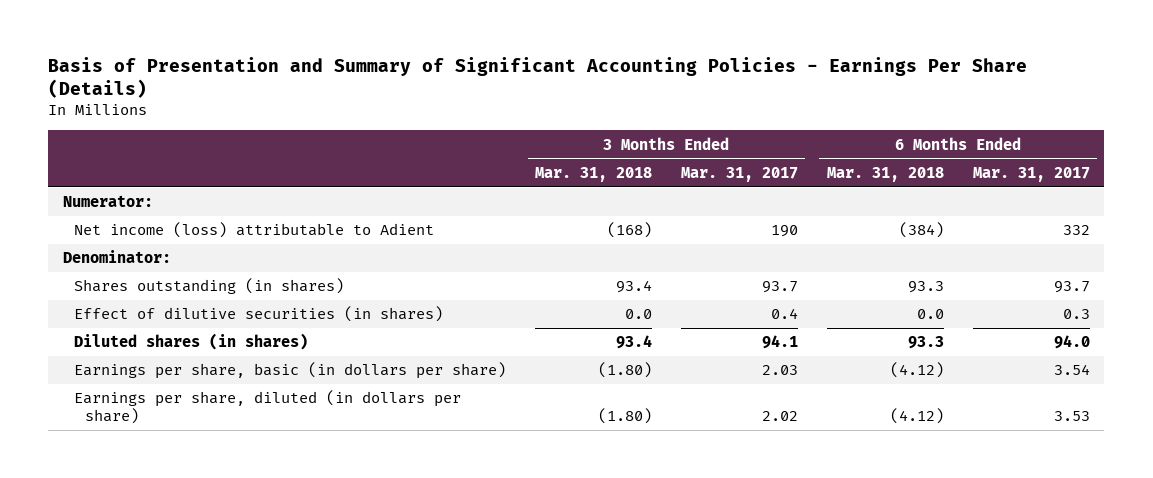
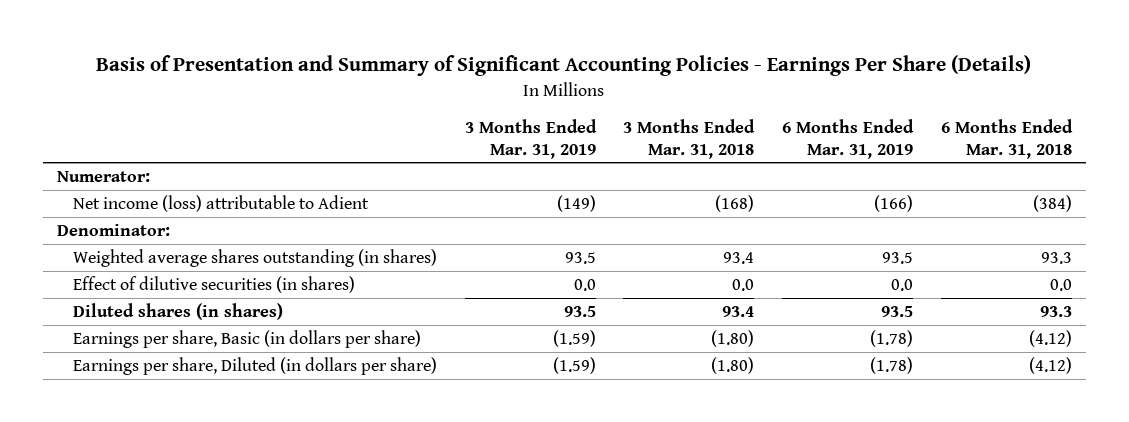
[680,166,798,182] Mar. 31, 2017 -> none
[972,166,1090,182] Mar. 31, 2017 -> none
none -> [464,118,597,159] 3 Months Ended Mar. 31, 2019
none -> [782,118,915,159] 6 Months Ended Mar. 31, 2019
[73,278,344,295] Shares outstanding (in shares) -> [72,248,437,267] Weighted average shares outstanding (in shares)
[73,362,506,380] Earnings per share, basic (in dollars per share) -> [72,329,421,348] Earnings per share, Basic (in dollars per share)
[73,390,461,424] Earnings per share, diluted (in dollars per share) -> [72,356,437,375] Earnings per share, Diluted (in dollars per share)

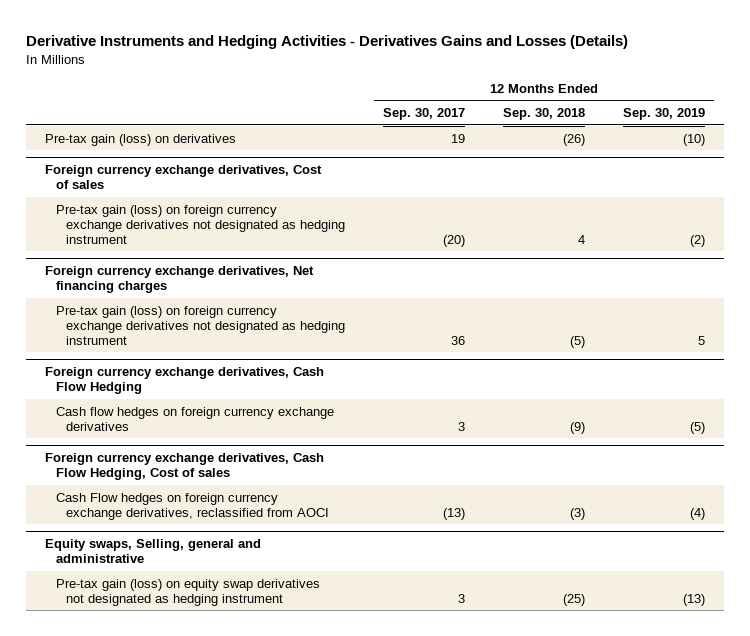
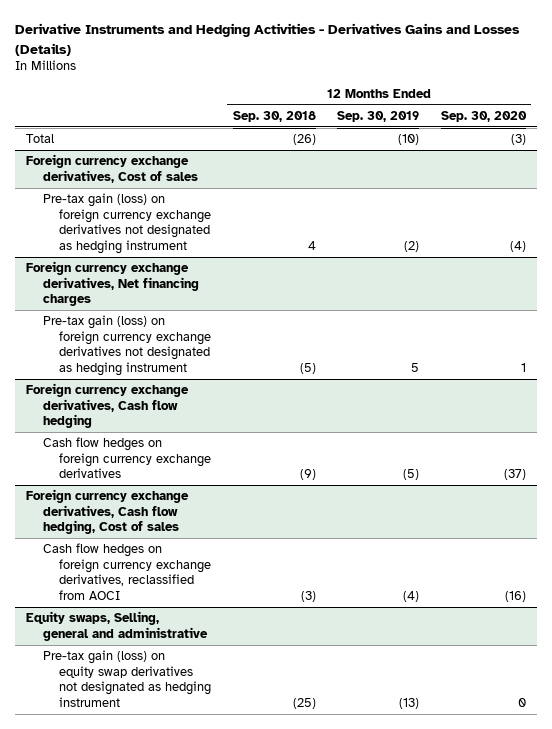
[383,108,466,121] Sep. 30, 2017 -> none
none -> [440,110,527,122] Sep. 30, 2020
[44,133,236,146] Pre-tax gain (loss) on derivatives -> [25,134,54,144] Total
[44,367,324,395] Foreign currency exchange derivatives, Cash Flow Hedging -> [25,383,189,429] Foreign currency exchange derivatives, Cash flow hedging
[44,453,324,481] Foreign currency exchange derivatives, Cash Flow Hedging, Cost of sales -> [25,489,189,535] Foreign currency exchange derivatives, Cash flow hedging, Cost of sales
[55,492,330,520] Cash Flow hedges on foreign currency exchange derivatives, reclassified from AOCI -> [42,543,212,600] Cash flow hedges on foreign currency exchange derivatives, reclassified from AOCI

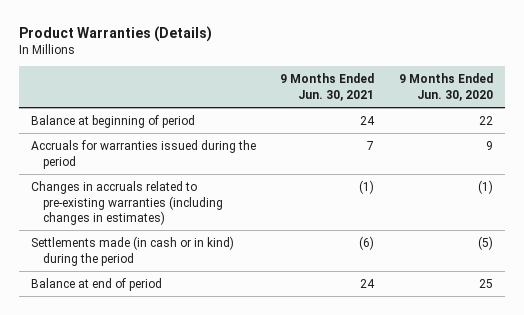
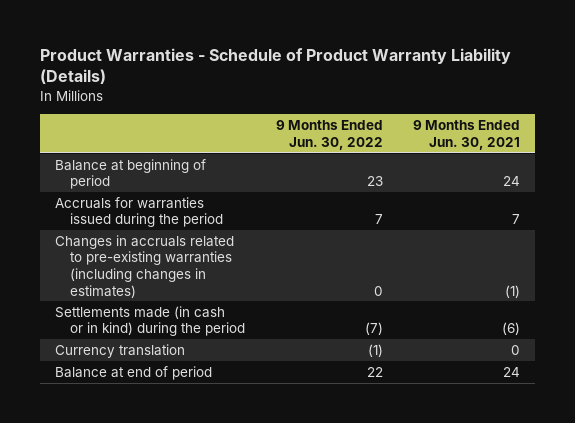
[18,25,212,42] Product Warranties (Details) -> [39,47,511,85] Product Warranties - Schedule of Product Warranty Liability (Details)
[398,73,493,101] 9 Months Ended Jun. 30, 2020 -> none
none -> [275,120,383,150] 9 Months Ended Jun. 30, 2022
none -> [54,343,185,358] Currency translation

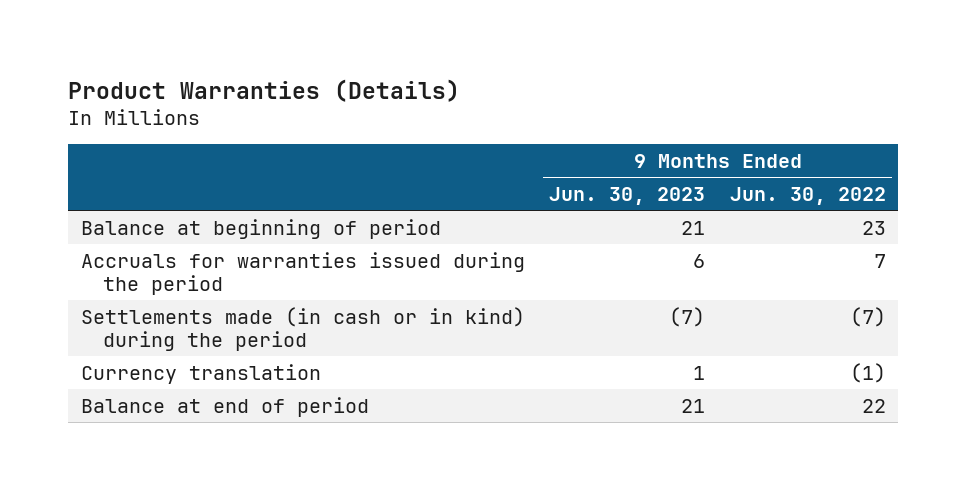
[39,47,511,85] Product Warranties - Schedule of Product Warranty Liability (Details) -> [68,78,461,102] Product Warranties (Details)
[413,120,521,150] 9 Months Ended Jun. 30, 2021 -> none
none -> [549,186,706,205] Jun. 30, 2023
[54,234,234,298] Changes in accruals related to pre-existing warranties (including changes in estimates) -> none

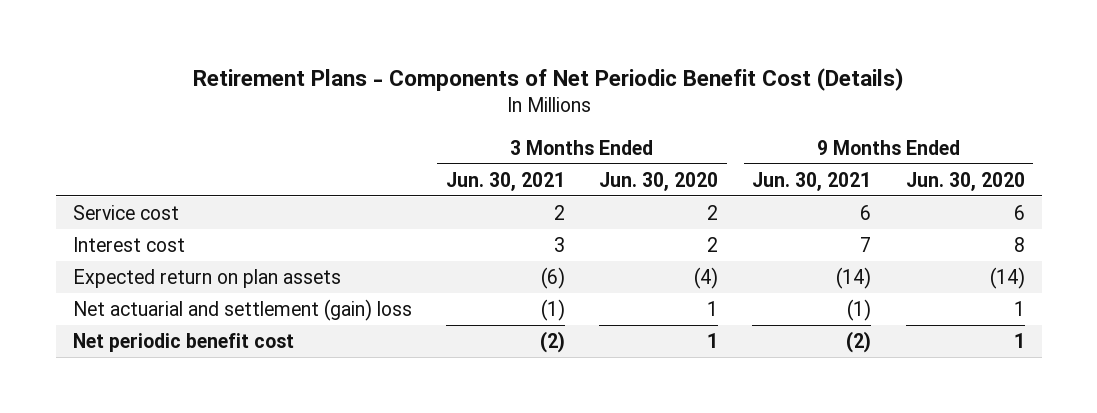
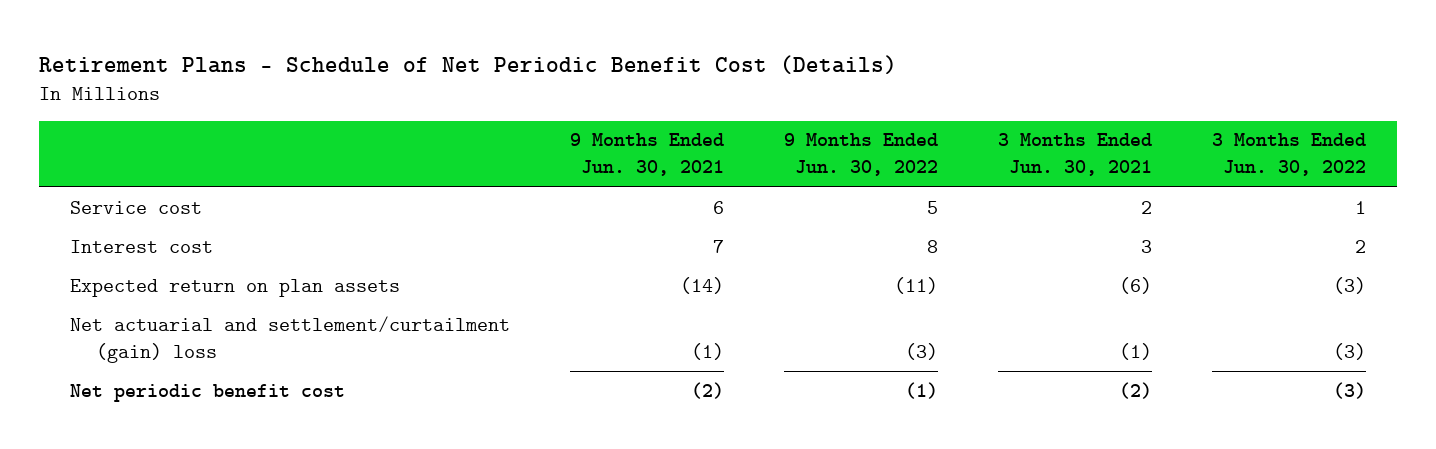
[192,67,904,91] Retirement Plans - Components of Net Periodic Benefit Cost (Details) -> [39,54,898,74] Retirement Plans - Schedule of Net Periodic Benefit Cost (Details)
[599,171,719,191] Jun. 30, 2020 -> none
[905,171,1025,191] Jun. 30, 2020 -> none
none -> [784,133,939,177] 9 Months Ended Jun. 30, 2022
none -> [1212,133,1367,177] 3 Months Ended Jun. 30, 2022
[72,298,412,321] Net actuarial and settlement (gain) loss -> [69,315,510,363] Net actuarial and settlement/curtailment (gain) loss

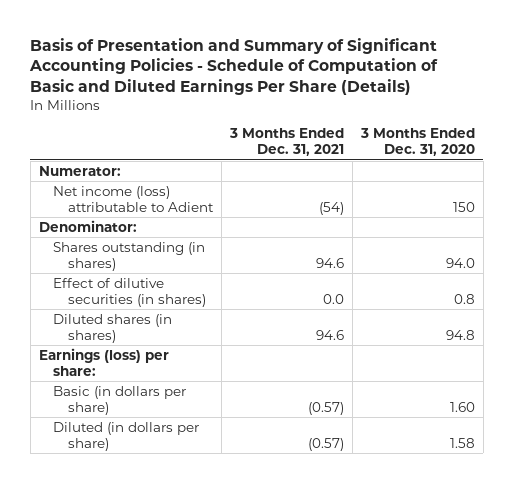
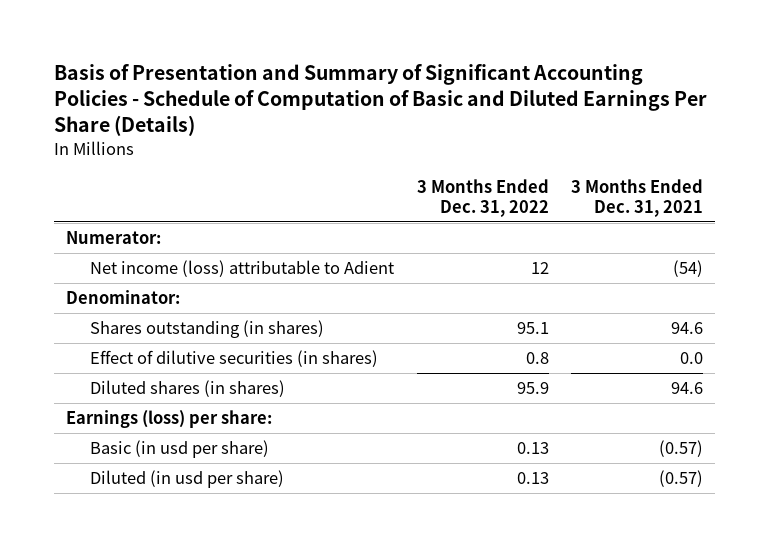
[359,127,475,157] 3 Months Ended Dec. 31, 2020 -> none
none -> [416,179,549,217] 3 Months Ended Dec. 31, 2022
[53,385,187,416] Basic (in dollars per share) -> [89,440,269,459] Basic (in usd per share)
[53,421,200,452] Diluted (in dollars per share) -> [89,470,284,489] Diluted (in usd per share)

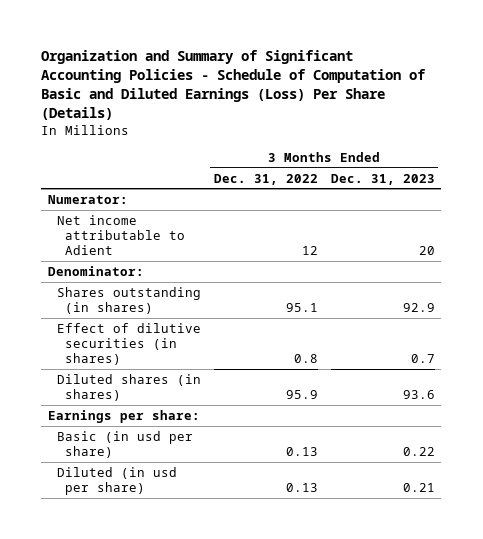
[54,64,708,137] Basis of Presentation and Summary of Significant Accounting Policies - Schedule of Computation of Basic and Diluted Earnings Per Share (Details) -> [41,49,427,121] Organization and Summary of Significant Accounting Policies - Schedule of Computation of Basic and Diluted Earnings (Loss) Per Share (Details)
[571,179,704,217] 3 Months Ended Dec. 31, 2021 -> none
none -> [330,173,435,185] Dec. 31, 2023
[89,260,394,278] Net income (loss) attributable to Adient -> [56,214,186,256] Net income attributable to Adient
[65,410,272,429] Earnings (loss) per share: -> [47,409,200,423] Earnings per share:

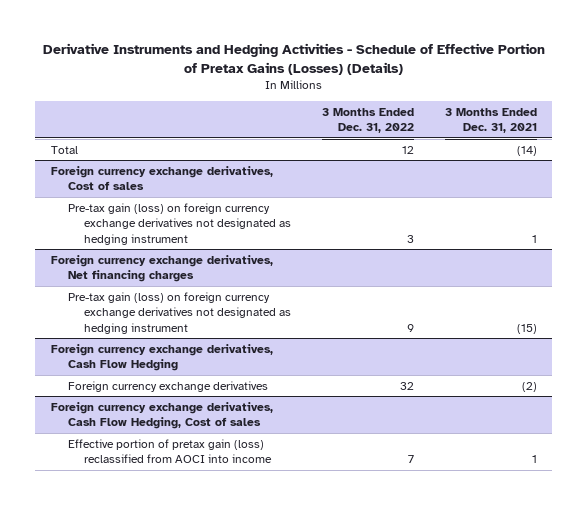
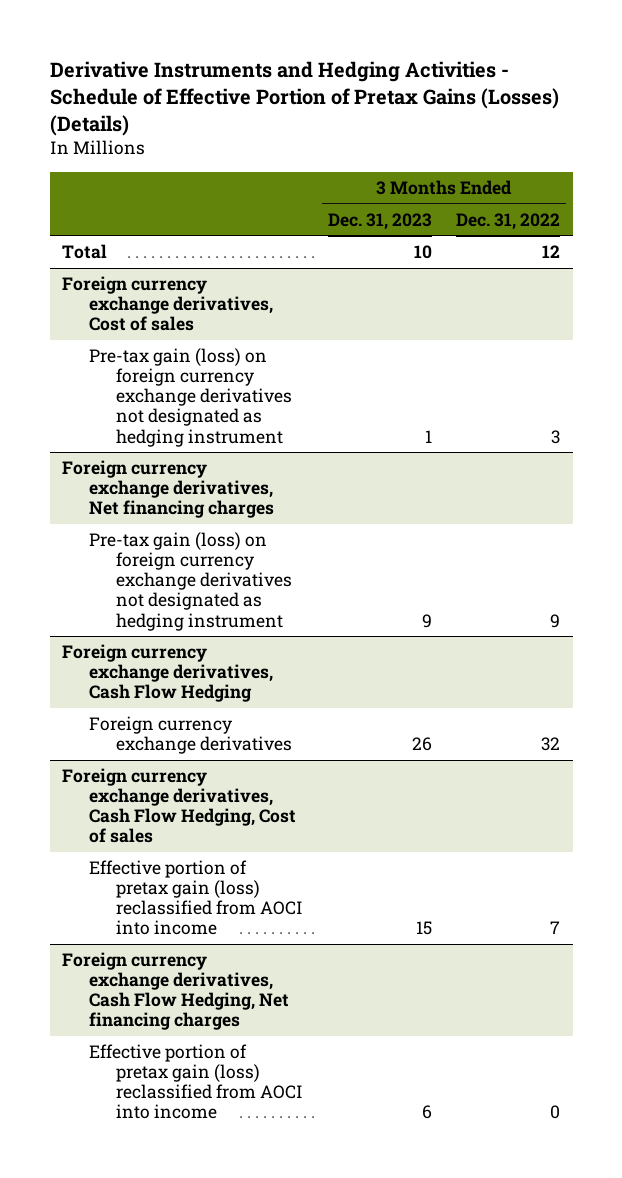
[444,107,537,134] 3 Months Ended Dec. 31, 2021 -> none
none -> [327,212,432,230] Dec. 31, 2023
none -> [61,952,290,1031] Foreign currency exchange derivatives, Cash Flow Hedging, Net financing charges
none -> [89,1044,304,1120] Effective portion of pretax gain (loss) reclassified from AOCI into income

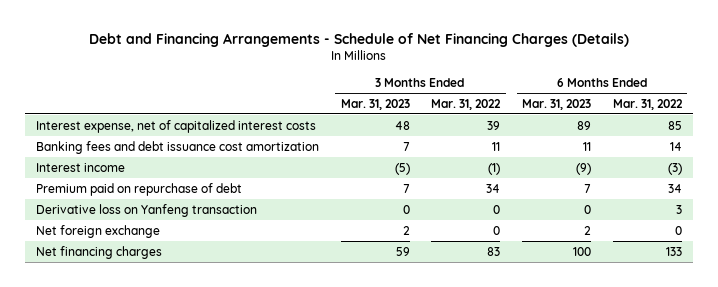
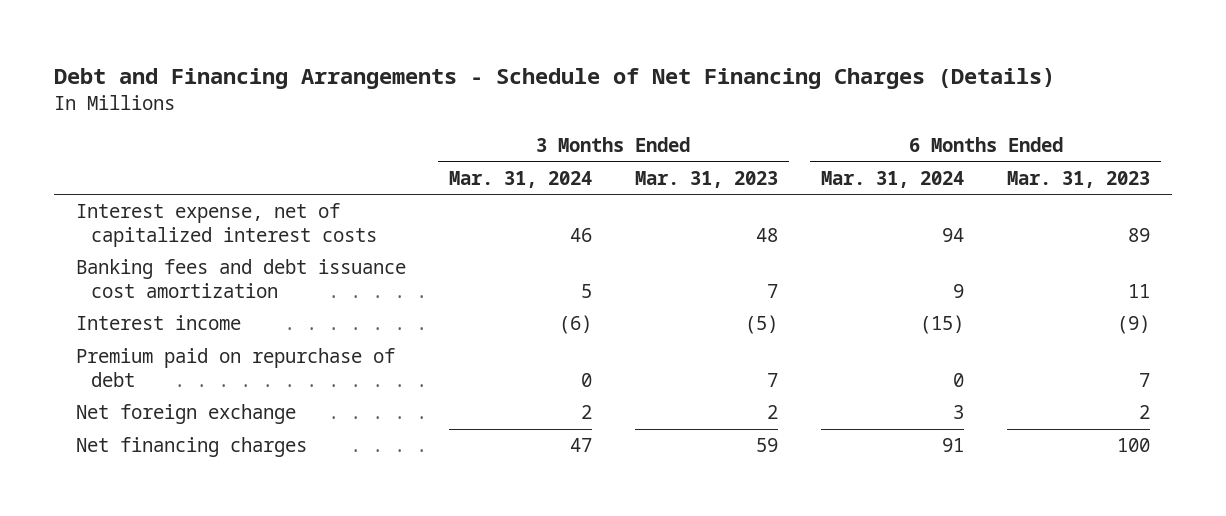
[431,98,502,110] Mar. 31, 2022 -> none
[612,98,683,110] Mar. 31, 2022 -> none
none -> [448,170,592,188] Mar. 31, 2024
none -> [821,170,965,188] Mar. 31, 2024
[35,203,257,217] Derivative loss on Yanfeng transaction -> none

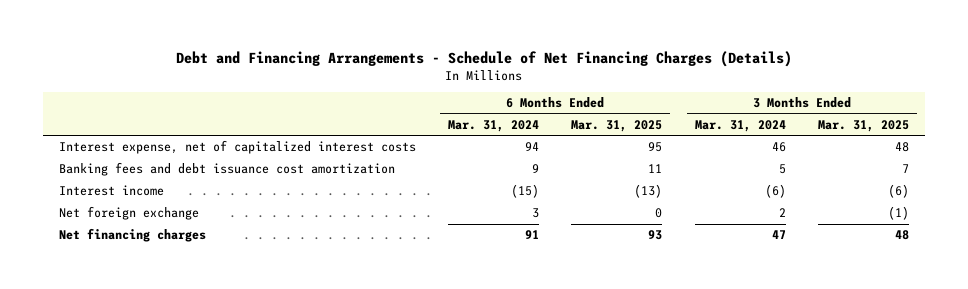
[635,170,779,188] Mar. 31, 2023 -> none
[1007,170,1151,188] Mar. 31, 2023 -> none
none -> [571,120,663,133] Mar. 31, 2025
none -> [817,120,909,133] Mar. 31, 2025
[75,348,395,387] Premium paid on repurchase of debt -> none

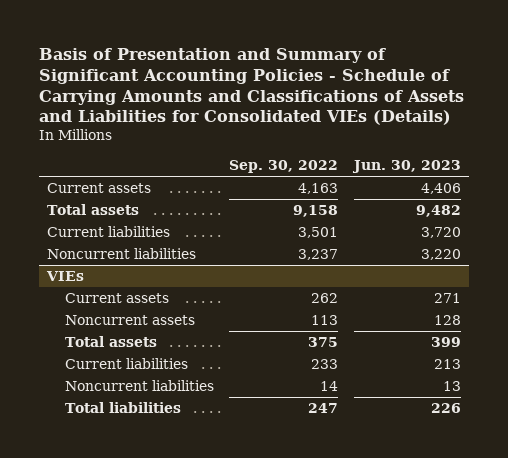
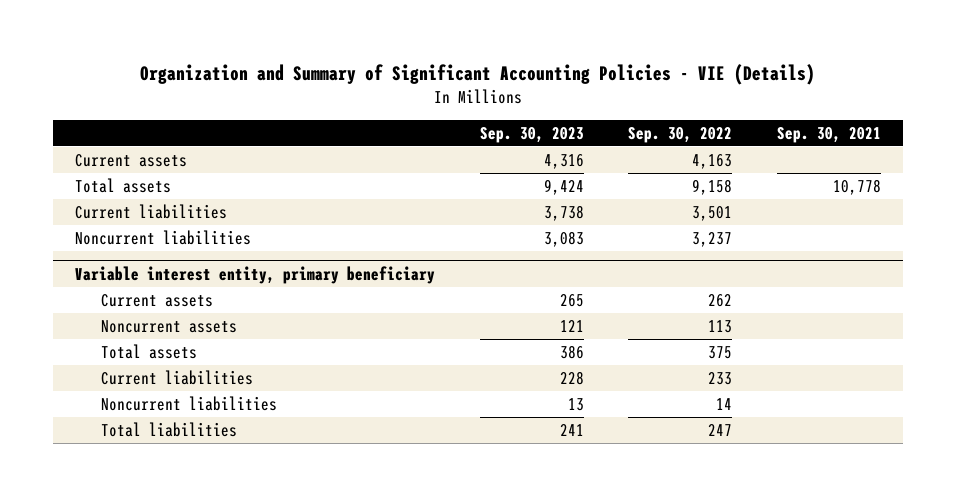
[39,48,465,126] Basis of Presentation and Summary of Significant Accounting Policies - Schedule of Carrying Amounts and Classifications of Assets and Liabilities for Consolidated VIEs (Details) -> [139,63,815,85] Organization and Summary of Significant Accounting Policies - VIE (Details)
[351,159,461,173] Jun. 30, 2023 -> none
none -> [479,126,584,143] Sep. 30, 2023
none -> [776,126,881,143] Sep. 30, 2021
[46,271,85,282] VIEs -> [75,265,436,284] Variable interest entity, primary beneficiary

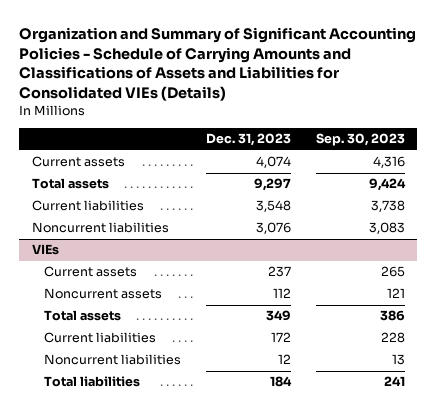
[139,63,815,85] Organization and Summary of Significant Accounting Policies - VIE (Details) -> [19,26,417,102] Organization and Summary of Significant Accounting Policies - Schedule of Carrying Amounts and Classifications of Assets and Liabilities for Consolidated VIEs (Details)
[628,126,733,143] Sep. 30, 2022 -> none
[776,126,881,143] Sep. 30, 2021 -> none
none -> [205,133,291,147] Dec. 31, 2023
[75,265,436,284] Variable interest entity, primary beneficiary -> [31,244,59,256] VIEs

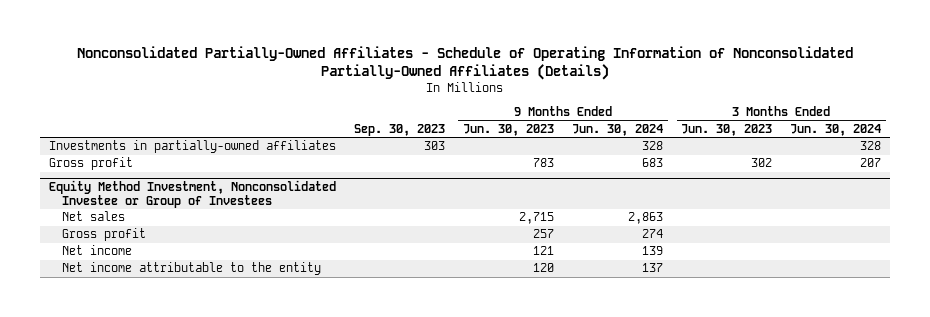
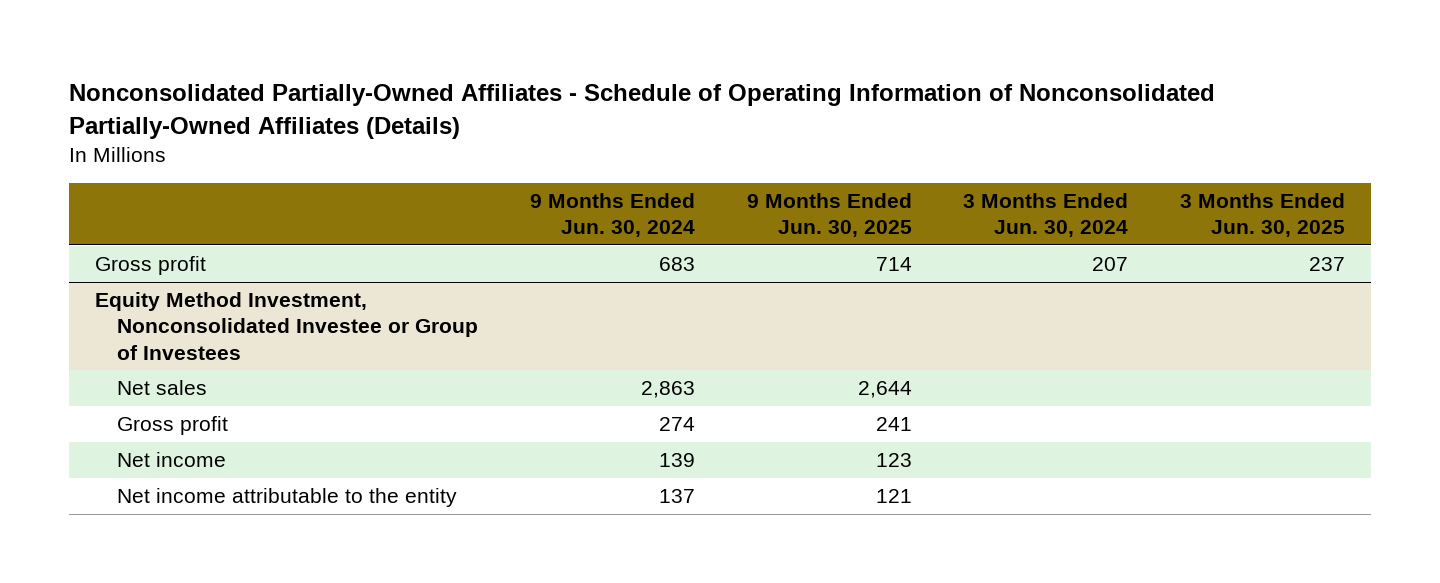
[353,124,445,137] Sep. 30, 2023 -> none
[462,124,554,137] Jun. 30, 2023 -> none
[681,124,773,137] Jun. 30, 2023 -> none
none -> [746,193,912,238] 9 Months Ended Jun. 30, 2025
none -> [1180,193,1346,238] 3 Months Ended Jun. 30, 2025
[48,140,336,154] Investments in partially-owned affiliates -> none

